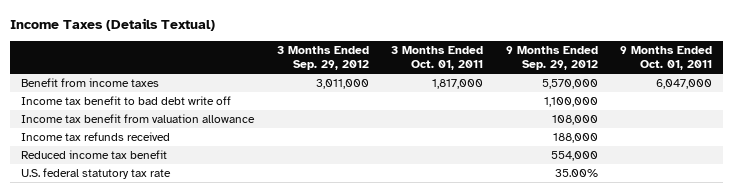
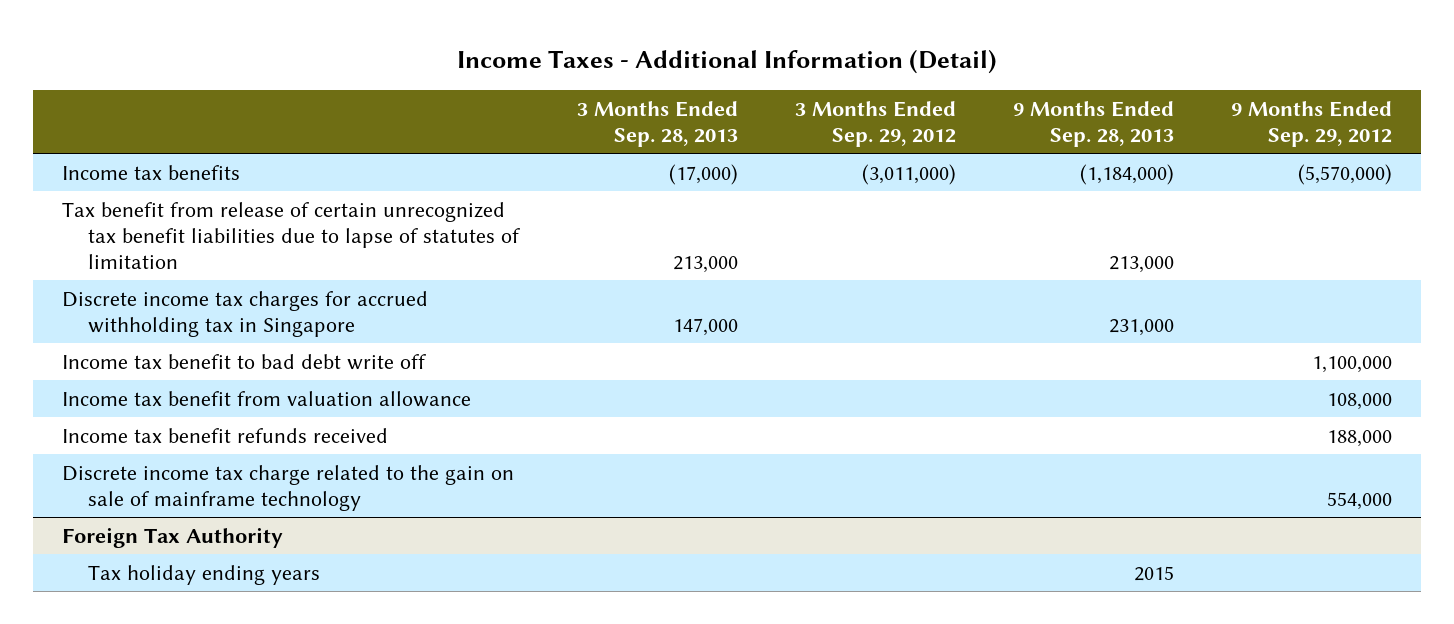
[10,17,216,31] Income Taxes (Details Textual) -> [457,48,998,74] Income Taxes - Additional Information (Detail)
[391,46,484,71] 3 Months Ended Oct. 01, 2011 -> none
[619,46,712,71] 9 Months Ended Oct. 01, 2011 -> none
none -> [576,100,738,148] 3 Months Ended Sep. 28, 2013
none -> [1013,100,1175,148] 9 Months Ended Sep. 28, 2013
[21,78,160,88] Benefit from income taxes -> [62,164,241,180] Income tax benefits
[315,79,369,90] 3,011,000 -> [861,163,956,185] (3,011,000)
[541,79,598,90] 5,570,000 -> [1298,163,1393,185] (5,570,000)
none -> [62,201,521,270] Tax benefit from release of certain unrecognized tax benefit liabilities due to lapse of statutes of limitation
none -> [62,290,429,337] Discrete income tax charges for accrued withholding tax in Singapore
[21,168,172,180] U.S. federal statutory tax rate -> none
[21,132,171,142] Income tax refunds received -> [62,427,389,443] Income tax benefit refunds received
[21,150,168,160] Reduced income tax benefit -> [62,464,515,511] Discrete income tax charge related to the gain on sale of mainframe technology
none -> [62,526,284,548] Foreign Tax Authority
none -> [88,564,321,585] Tax holiday ending years

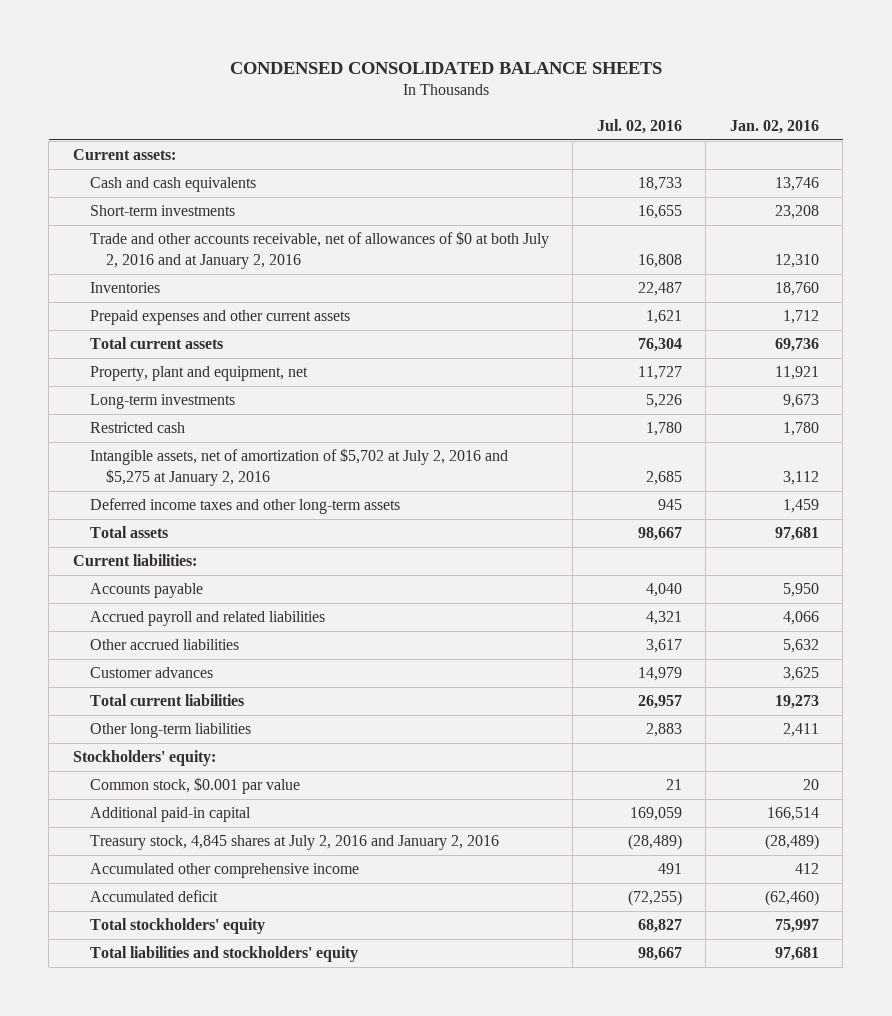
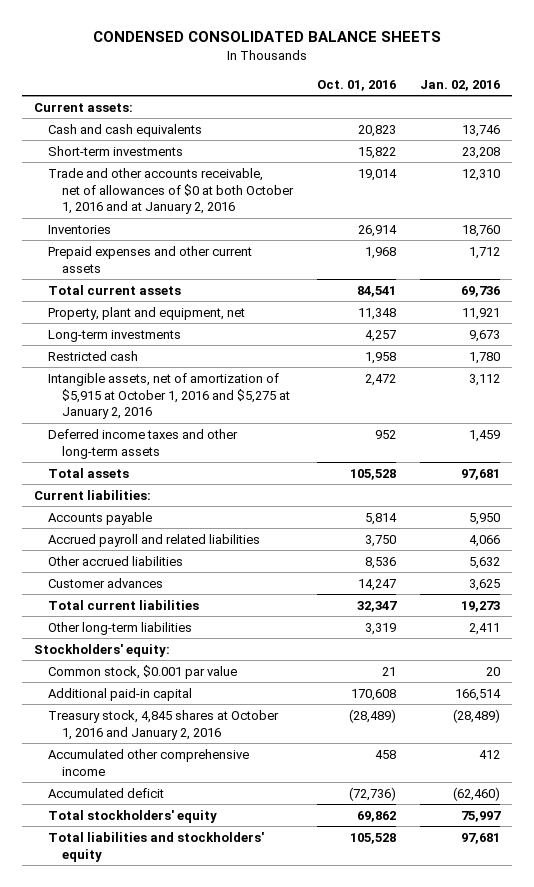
[596,118,682,134] Jul. 02, 2016 -> none
none -> [317,79,397,91] Oct. 01, 2016
[89,231,549,269] Trade and other accounts receivable, net of allowances of $0 at both July 2, 2016 and at January 2, 2016 -> [47,167,294,215] Trade and other accounts receivable, net of allowances of $0 at both October 1, 2016 and at January 2, 2016
[89,448,508,486] Intangible assets, net of amortization of $5,702 at July 2, 2016 and $5,275 at January 2, 2016 -> [47,372,290,420] Intangible assets, net of amortization of $5,915 at October 1, 2016 and $5,275 at January 2, 2016
[89,835,499,851] Treasury stock, 4,845 shares at July 2, 2016 and January 2, 2016 -> [47,709,279,740] Treasury stock, 4,845 shares at October 1, 2016 and January 2, 2016

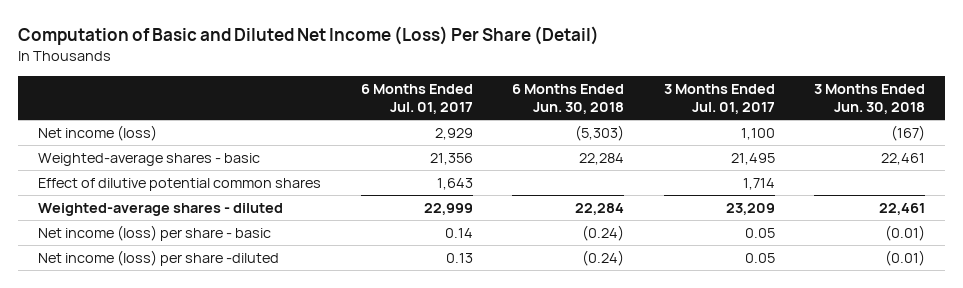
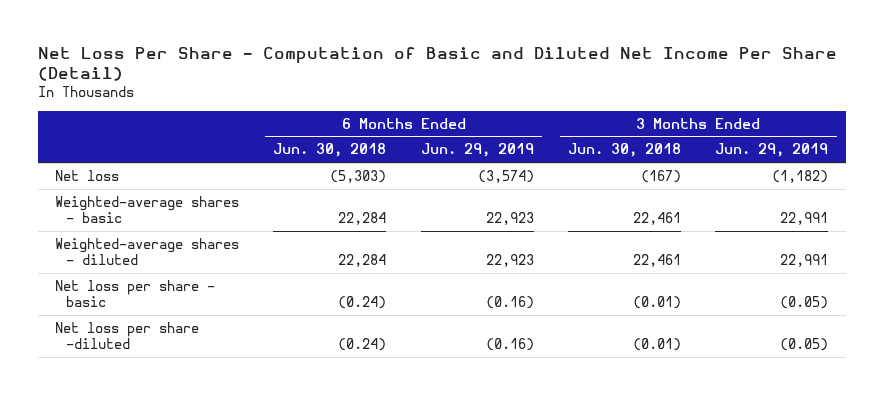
[18,26,600,46] Computation of Basic and Diluted Net Income (Loss) Per Share (Detail) -> [38,46,838,82] Net Loss Per Share - Computation of Basic and Diluted Net Income Per Share (Detail)
[360,83,473,114] 6 Months Ended Jul. 01, 2017 -> none
[663,83,775,114] 3 Months Ended Jul. 01, 2017 -> none
none -> [420,143,534,158] Jun. 29, 2019
none -> [715,143,829,158] Jun. 29, 2019
[38,125,158,142] Net income (loss) -> [55,169,120,181] Net loss
[38,178,322,192] Effect of dilutive potential common shares -> none
[38,225,272,242] Net income (loss) per share - basic -> [55,279,216,308] Net loss per share - basic
[38,250,280,267] Net income (loss) per share -diluted -> [55,321,200,350] Net loss per share -diluted

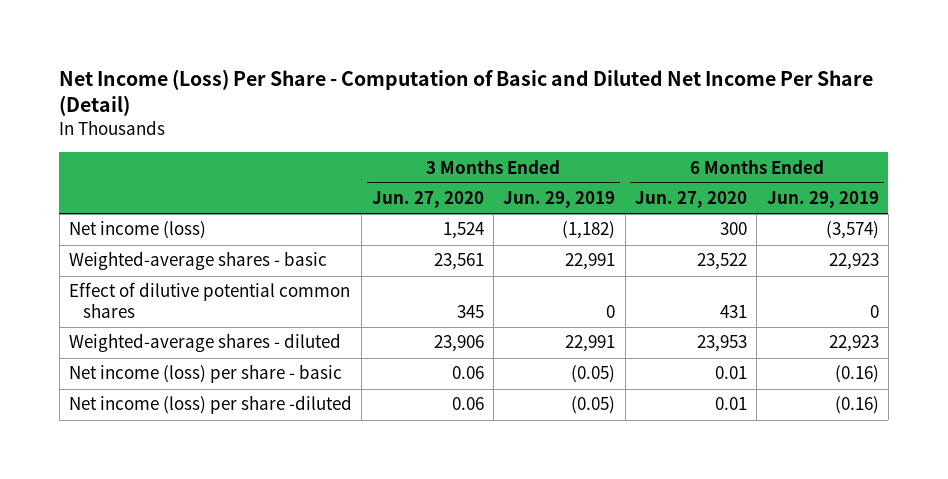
[38,46,838,82] Net Loss Per Share - Computation of Basic and Diluted Net Income Per Share (Detail) -> [59,68,874,117] Net Income (Loss) Per Share - Computation of Basic and Diluted Net Income Per Share (Detail)
[273,143,387,158] Jun. 30, 2018 -> none
[568,143,682,158] Jun. 30, 2018 -> none
none -> [371,191,484,209] Jun. 27, 2020
none -> [634,191,747,209] Jun. 27, 2020
[55,169,120,181] Net loss -> [68,221,206,240] Net income (loss)
none -> [68,282,350,318] Effect of dilutive potential common shares
[55,279,216,308] Net loss per share - basic -> [68,364,342,384] Net income (loss) per share - basic
[55,321,200,350] Net loss per share -diluted -> [68,395,352,415] Net income (loss) per share -diluted

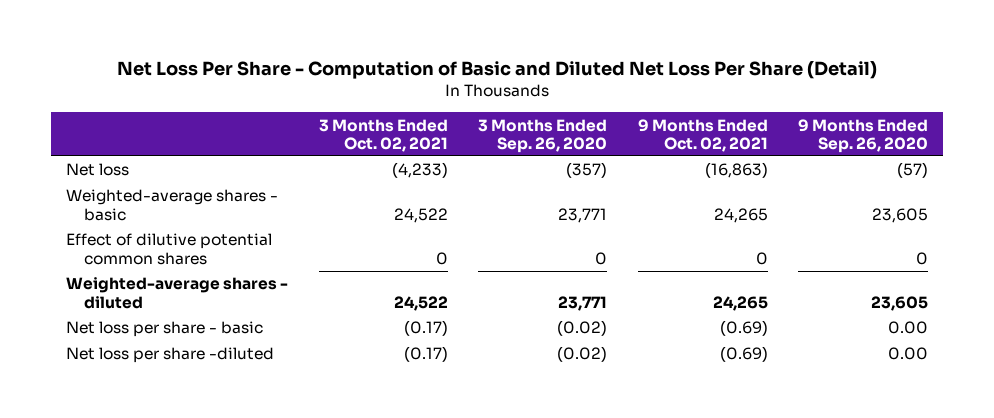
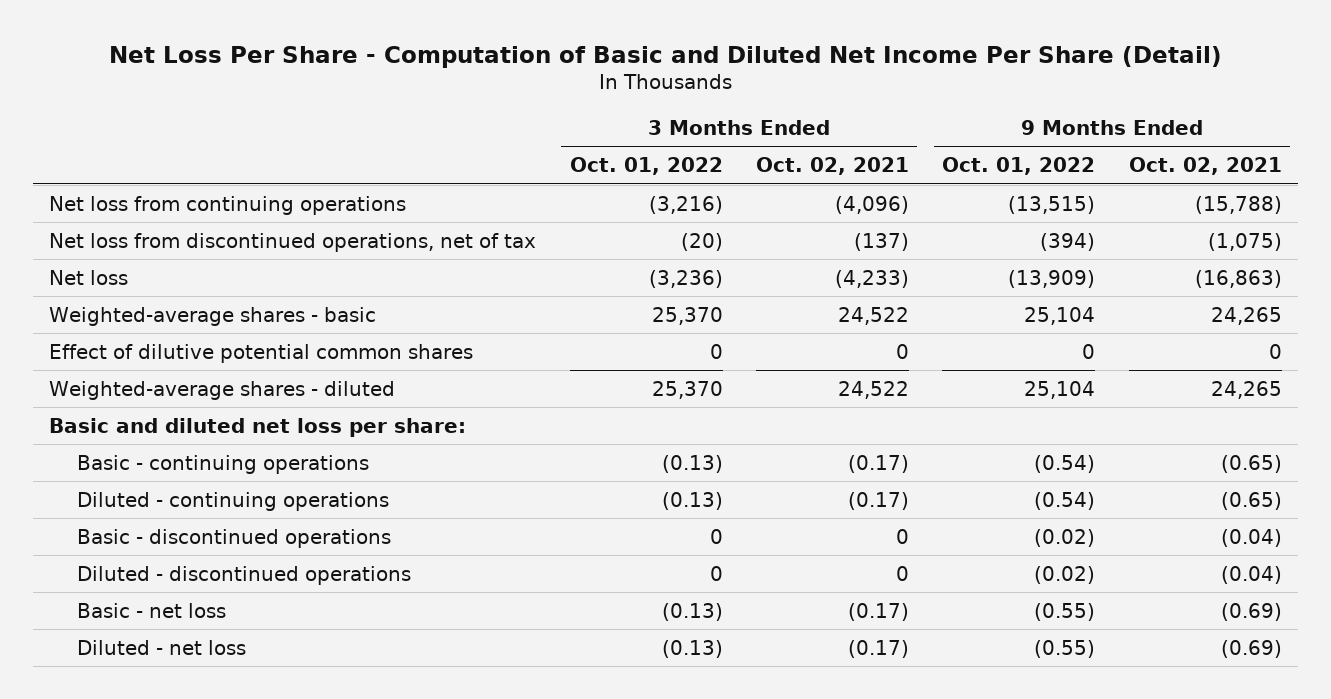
[117,61,878,80] Net Loss Per Share - Computation of Basic and Diluted Net Loss Per Share (Detail) -> [108,46,1222,69] Net Loss Per Share - Computation of Basic and Diluted Net Income Per Share (Detail)
[478,118,608,153] 3 Months Ended Sep. 26, 2020 -> none
[797,118,928,153] 9 Months Ended Sep. 26, 2020 -> none
none -> [569,157,723,176] Oct. 01, 2022
none -> [942,157,1096,176] Oct. 01, 2022
none -> [49,195,407,215] Net loss from continuing operations
none -> [49,232,537,252] Net loss from discontinued operations, net of tax
none -> [49,417,467,437] Basic and diluted net loss per share:
none -> [76,454,369,474] Basic - continuing operations
none -> [76,491,389,511] Diluted - continuing operations
none -> [76,528,391,548] Basic - discontinued operations
none -> [76,565,411,585] Diluted - discontinued operations
[66,321,264,338] Net loss per share - basic -> [76,602,226,618] Basic - net loss
[66,347,275,364] Net loss per share -diluted -> [76,639,246,655] Diluted - net loss

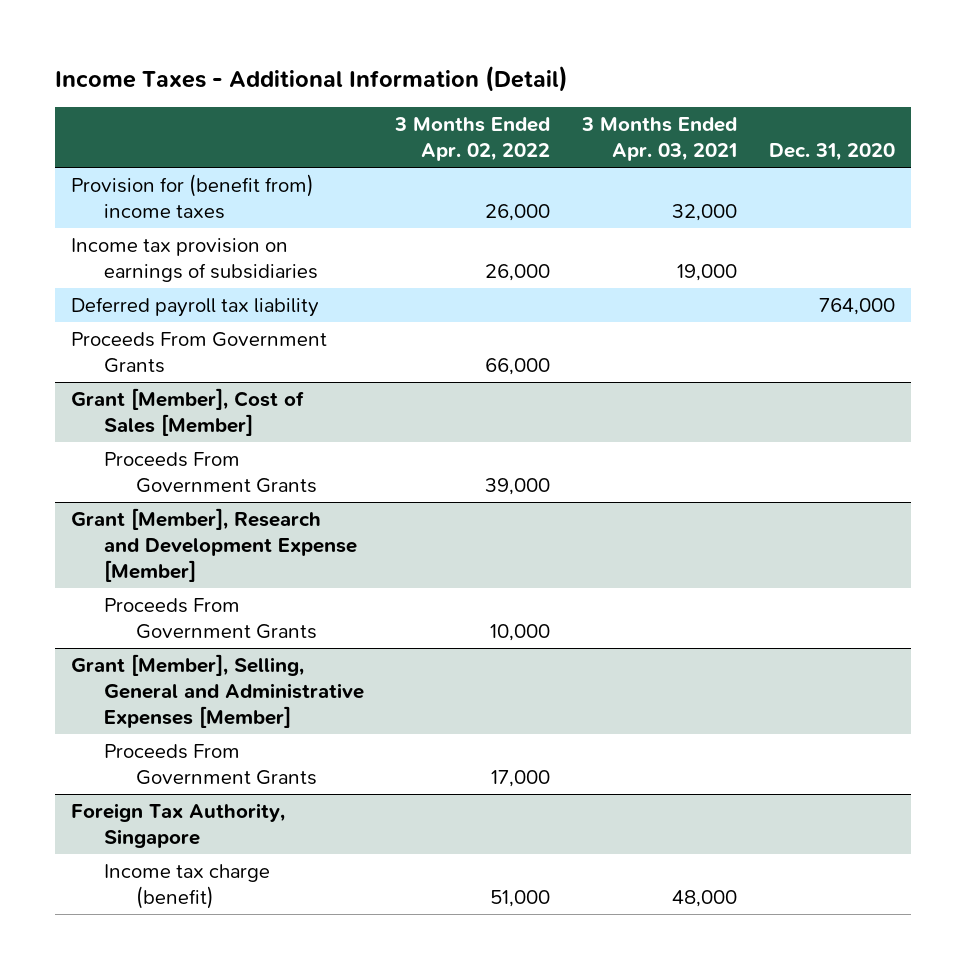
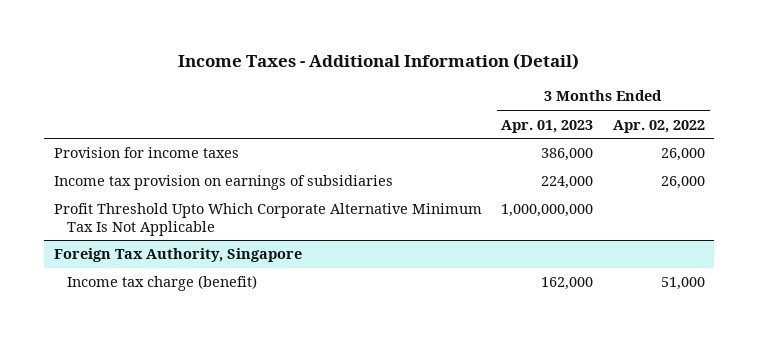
[581,117,738,162] 3 Months Ended Apr. 03, 2021 -> none
[769,143,896,162] Dec. 31, 2020 -> none
none -> [501,119,594,133] Apr. 01, 2023
[71,174,315,219] Provision for (benefit from) income taxes -> [54,147,240,159] Provision for income taxes
[71,297,320,318] Deferred payroll tax liability -> none
[71,332,328,373] Proceeds From Government Grants -> none
[71,388,305,436] Grant [Member], Cost of Sales [Member] -> none
[103,452,317,493] Proceeds From Government Grants -> none
[71,508,357,582] Grant [Member], Research and Development Expense [Member] -> none
[103,598,317,639] Proceeds From Government Grants -> none
[71,654,364,728] Grant [Member], Selling, General and Administrative Expenses [Member] -> none
[103,744,317,785] Proceeds From Government Grants -> none
none -> [54,203,483,236] Profit Threshold Upto Which Corporate Alternative Minimum Tax Is Not Applicable

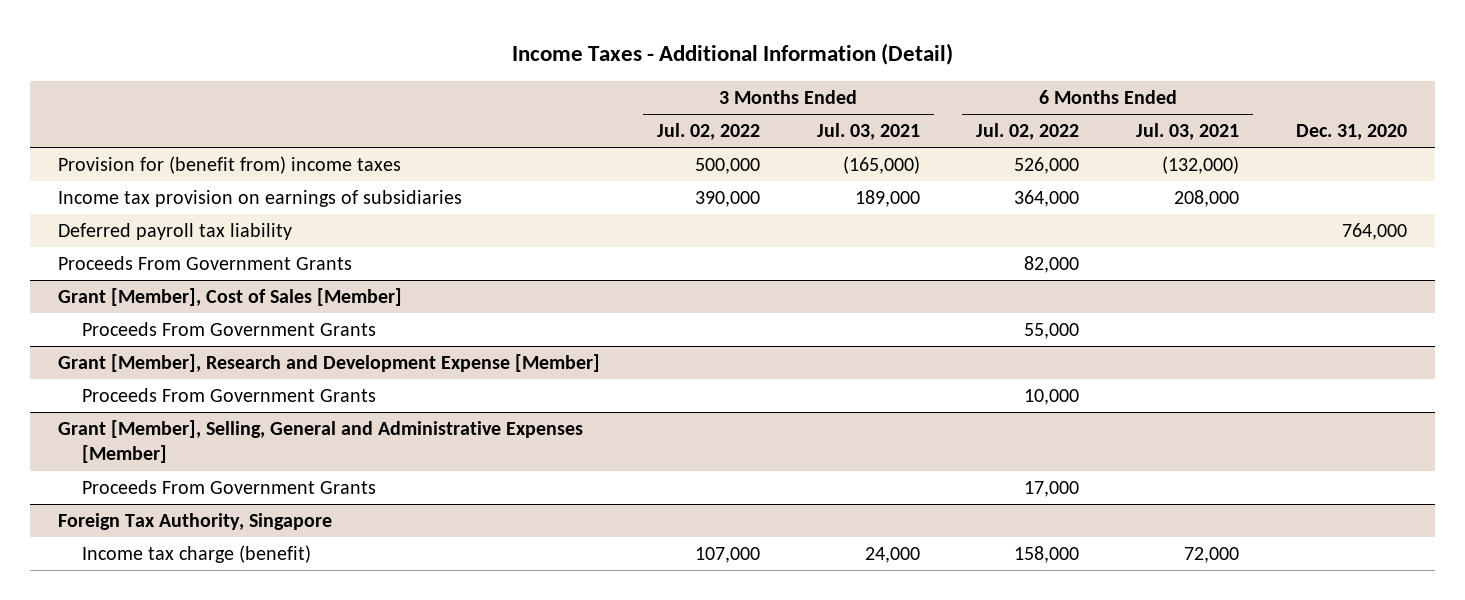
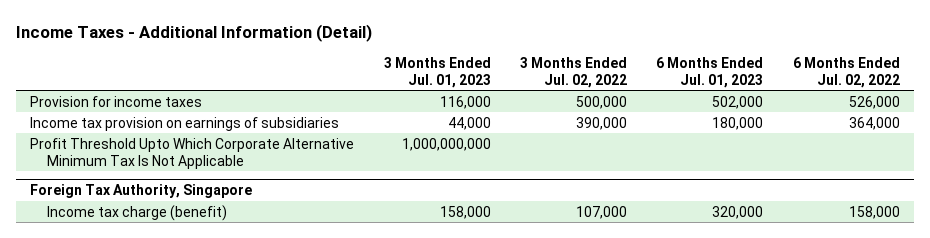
[816,123,920,141] Jul. 03, 2021 -> none
[1136,123,1240,141] Jul. 03, 2021 -> none
[1295,124,1407,141] Dec. 31, 2020 -> none
none -> [383,56,491,88] 3 Months Ended Jul. 01, 2023
none -> [656,56,764,88] 6 Months Ended Jul. 01, 2023
[58,156,402,175] Provision for (benefit from) income taxes -> [30,95,203,107] Provision for income taxes
[58,223,293,241] Deferred payroll tax liability -> none
[58,256,353,271] Proceeds From Government Grants -> none
[58,288,403,307] Grant [Member], Cost of Sales [Member] -> none
[82,322,377,337] Proceeds From Government Grants -> none
[58,354,601,373] Grant [Member], Research and Development Expense [Member] -> none
[82,388,377,403] Proceeds From Government Grants -> none
[58,420,584,464] Grant [Member], Selling, General and Administrative Expenses [Member] -> none
[82,480,377,495] Proceeds From Government Grants -> none
none -> [30,137,355,169] Profit Threshold Upto Which Corporate Alternative Minimum Tax Is Not Applicable

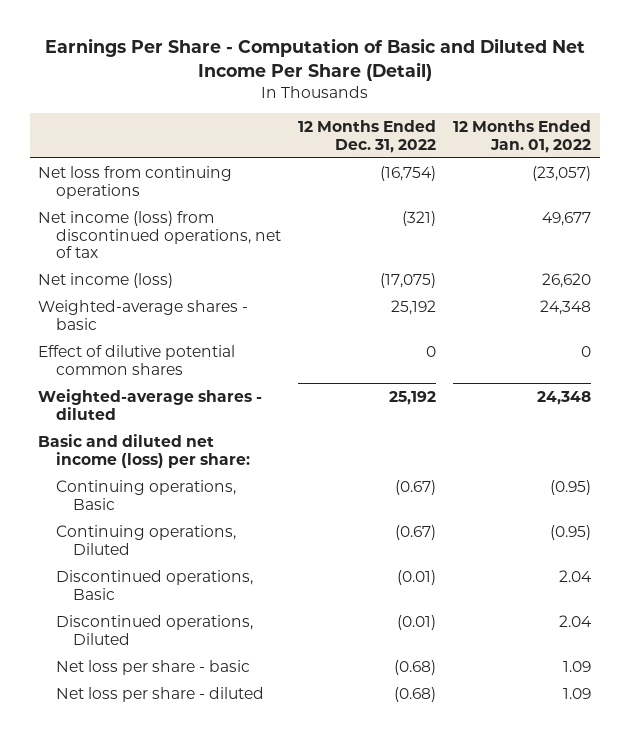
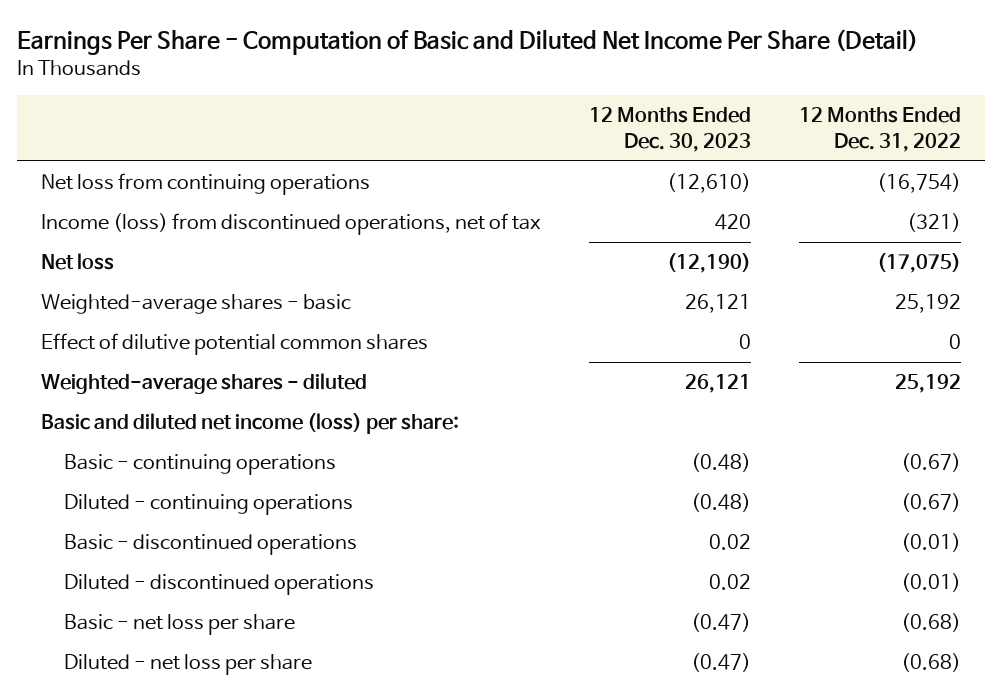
[453,120,592,153] 12 Months Ended Jan. 01, 2022 -> none
none -> [589,107,752,152] 12 Months Ended Dec. 30, 2023
[38,210,281,259] Net income (loss) from discontinued operations, net of tax -> [41,213,542,236] Income (loss) from discontinued operations, net of tax
[38,272,174,288] Net income (loss) -> [41,253,115,271] Net loss
[55,479,236,510] Continuing operations, Basic -> [64,454,337,476] Basic - continuing operations
[55,524,236,555] Continuing operations, Diluted -> [64,494,354,516] Diluted - continuing operations
[55,569,253,600] Discontinued operations, Basic -> [64,534,358,556] Basic - discontinued operations
[55,614,253,645] Discontinued operations, Diluted -> [64,574,375,596] Diluted - discontinued operations
[55,659,250,675] Net loss per share - basic -> [64,614,296,636] Basic - net loss per share
[55,686,264,702] Net loss per share - diluted -> [64,654,313,676] Diluted - net loss per share

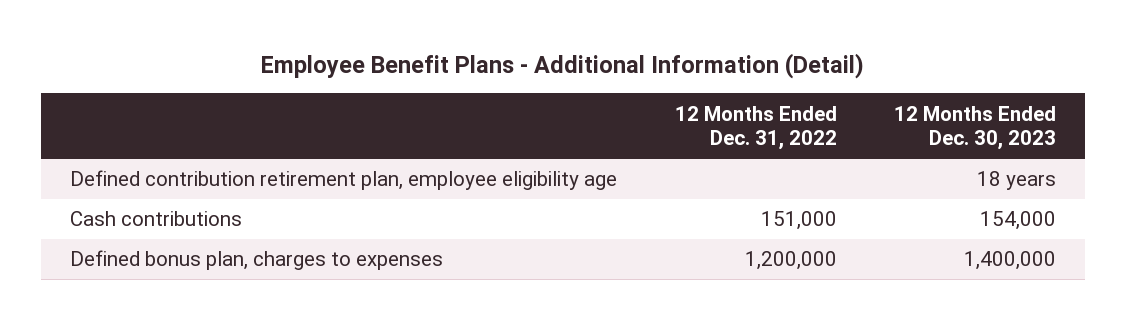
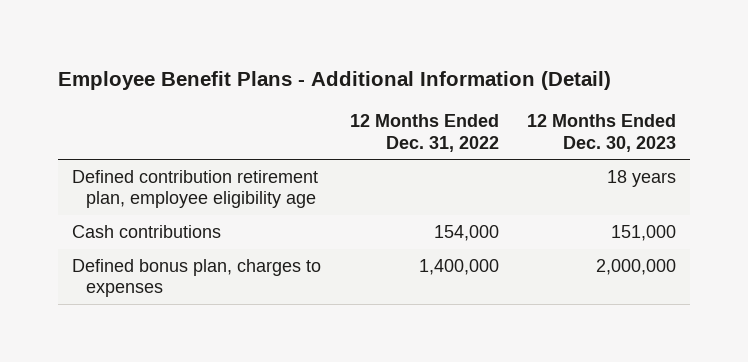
[760,211,837,231] 151,000 -> [433,225,499,242] 154,000
[980,211,1057,231] 154,000 -> [610,225,676,242] 151,000
[744,251,837,271] 1,200,000 -> [418,259,499,276] 1,400,000
[964,251,1057,271] 1,400,000 -> [595,259,676,276] 2,000,000

